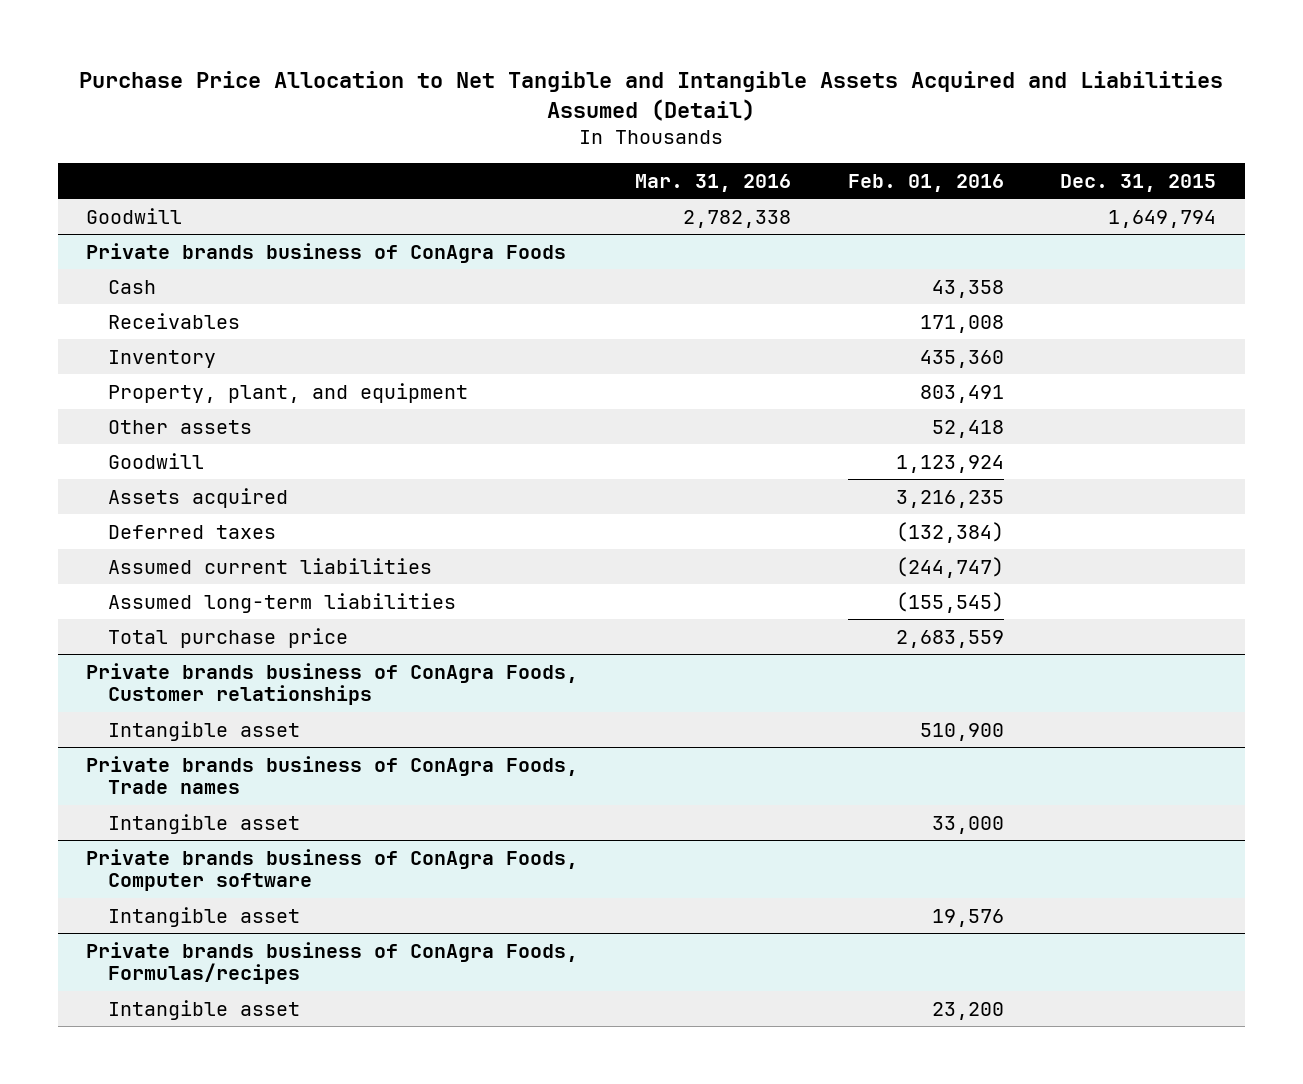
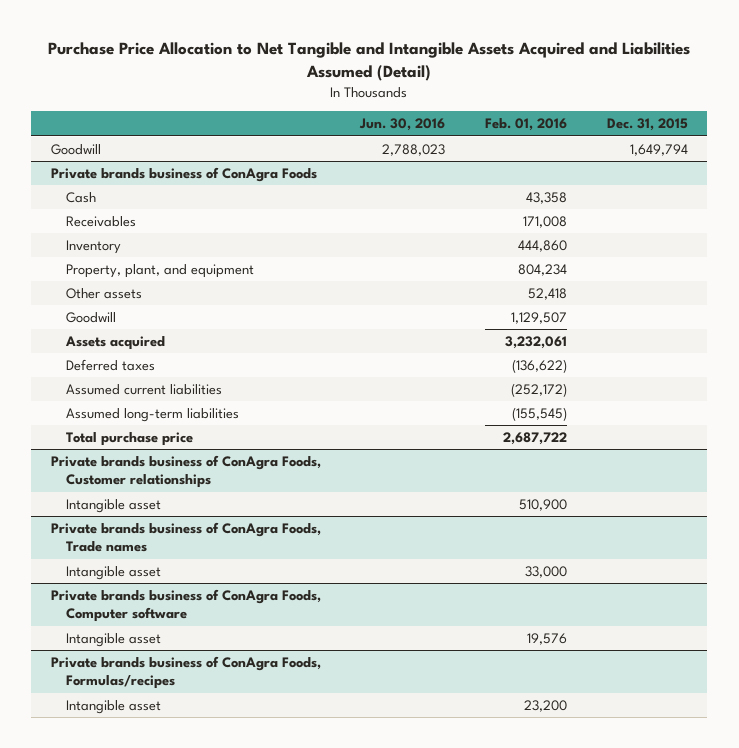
[634,173,791,192] Mar. 31, 2016 -> none
none -> [359,118,446,132] Jun. 30, 2016
[919,349,1004,368] 435,360 -> [518,239,568,252] 444,860
[919,384,1004,403] 803,491 -> [518,263,568,276] 804,234
[895,454,1004,473] 1,123,924 -> [511,311,568,324] 1,129,507
[895,489,1004,508] 3,216,235 -> [505,335,568,349] 3,232,061
[895,521,1004,543] (132,384) -> [512,358,568,373] (136,622)
[895,556,1004,578] (244,747) -> [511,382,568,397] (252,172)
[895,629,1004,648] 2,683,559 -> [503,431,568,445] 2,687,722

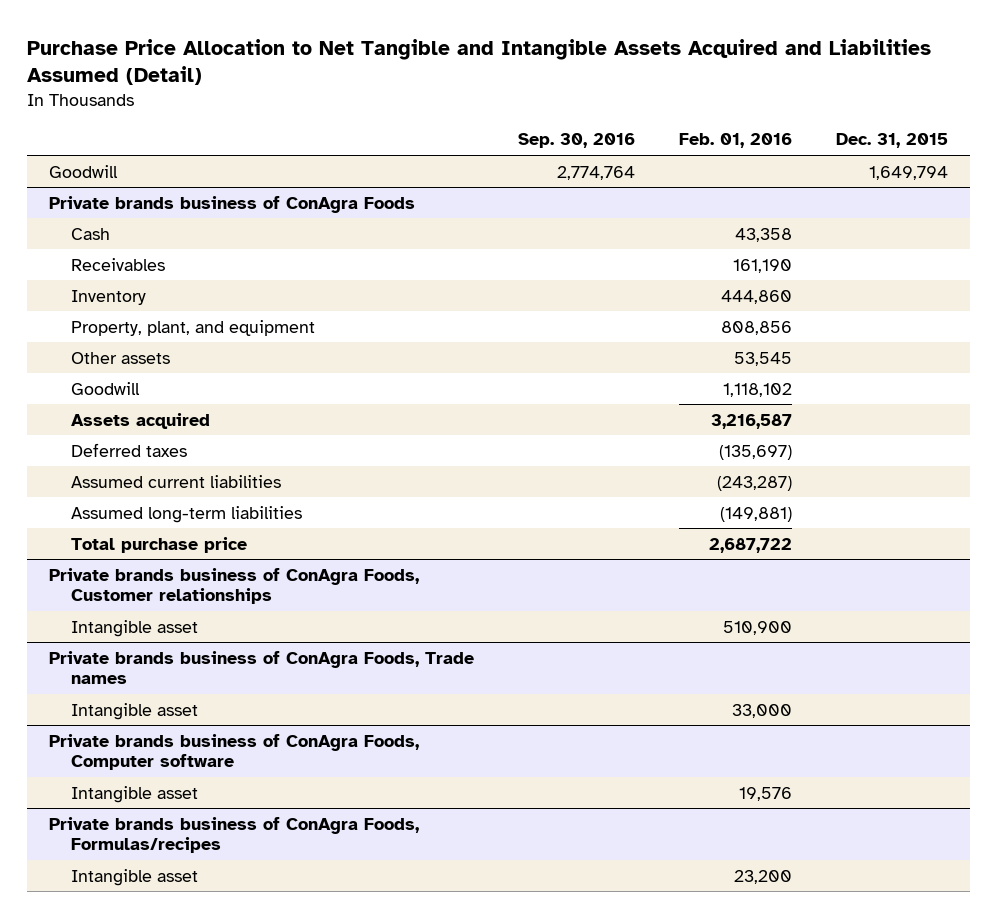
[359,118,446,132] Jun. 30, 2016 -> none
none -> [518,133,636,149] Sep. 30, 2016
[523,215,568,228] 171,008 -> [733,258,793,273] 161,190
[518,263,568,276] 804,234 -> [721,320,793,335] 808,856
[528,287,568,300] 52,418 -> [734,351,793,366] 53,545
[511,311,568,324] 1,129,507 -> [723,382,793,397] 1,118,102
[505,335,568,349] 3,232,061 -> [711,413,793,429] 3,216,587
[512,358,568,373] (136,622) -> [719,444,793,460] (135,697)
[511,382,568,397] (252,172) -> [717,475,793,491] (243,287)
[512,406,568,421] (155,545) -> [720,506,793,522] (149,881)

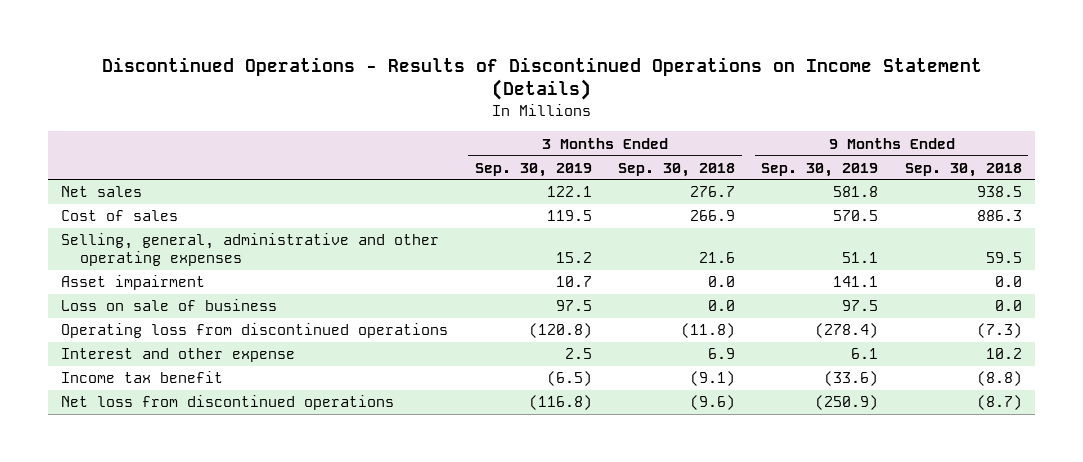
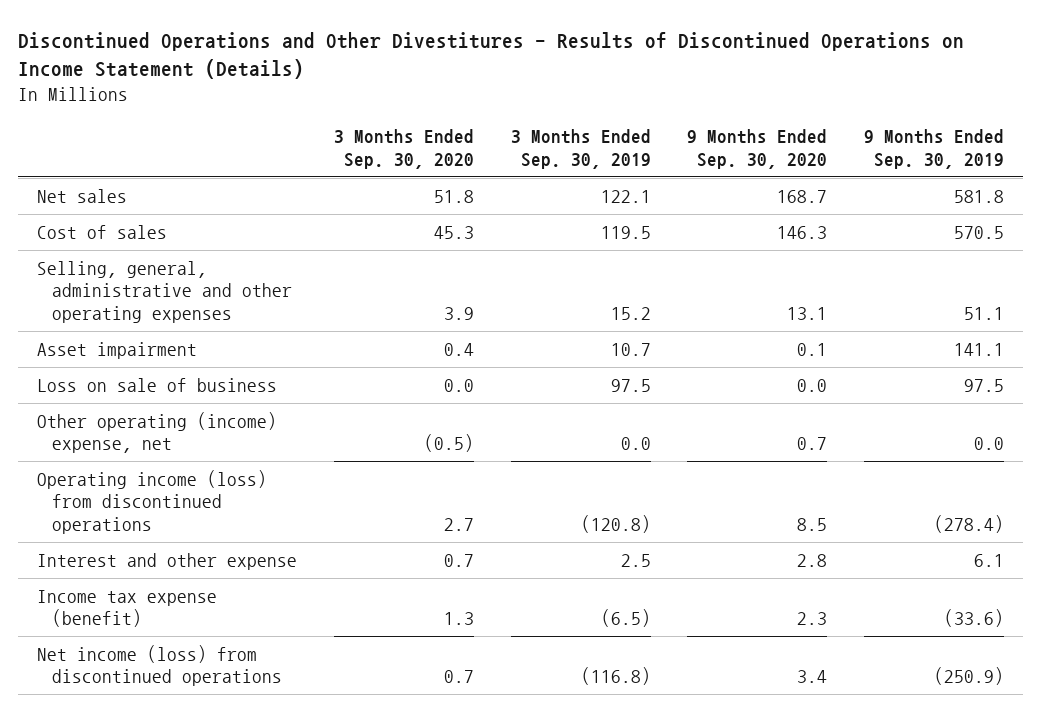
[101,56,982,101] Discontinued Operations - Results of Discontinued Operations on Income Statement (Details) -> [18,31,965,80] Discontinued Operations and Other Divestitures - Results of Discontinued Operations on Income Statement (Details)
[618,162,736,177] Sep. 30, 2018 -> none
[904,162,1022,177] Sep. 30, 2018 -> none
none -> [333,129,474,169] 3 Months Ended Sep. 30, 2020
none -> [687,129,828,169] 9 Months Ended Sep. 30, 2020
none -> [36,411,277,454] Other operating (income) expense, net
[61,323,449,339] Operating loss from discontinued operations -> [36,469,267,534] Operating income (loss) from discontinued operations
[61,371,224,384] Income tax benefit -> [36,589,217,628] Income tax expense (benefit)
[61,395,395,411] Net loss from discontinued operations -> [36,644,283,687] Net income (loss) from discontinued operations

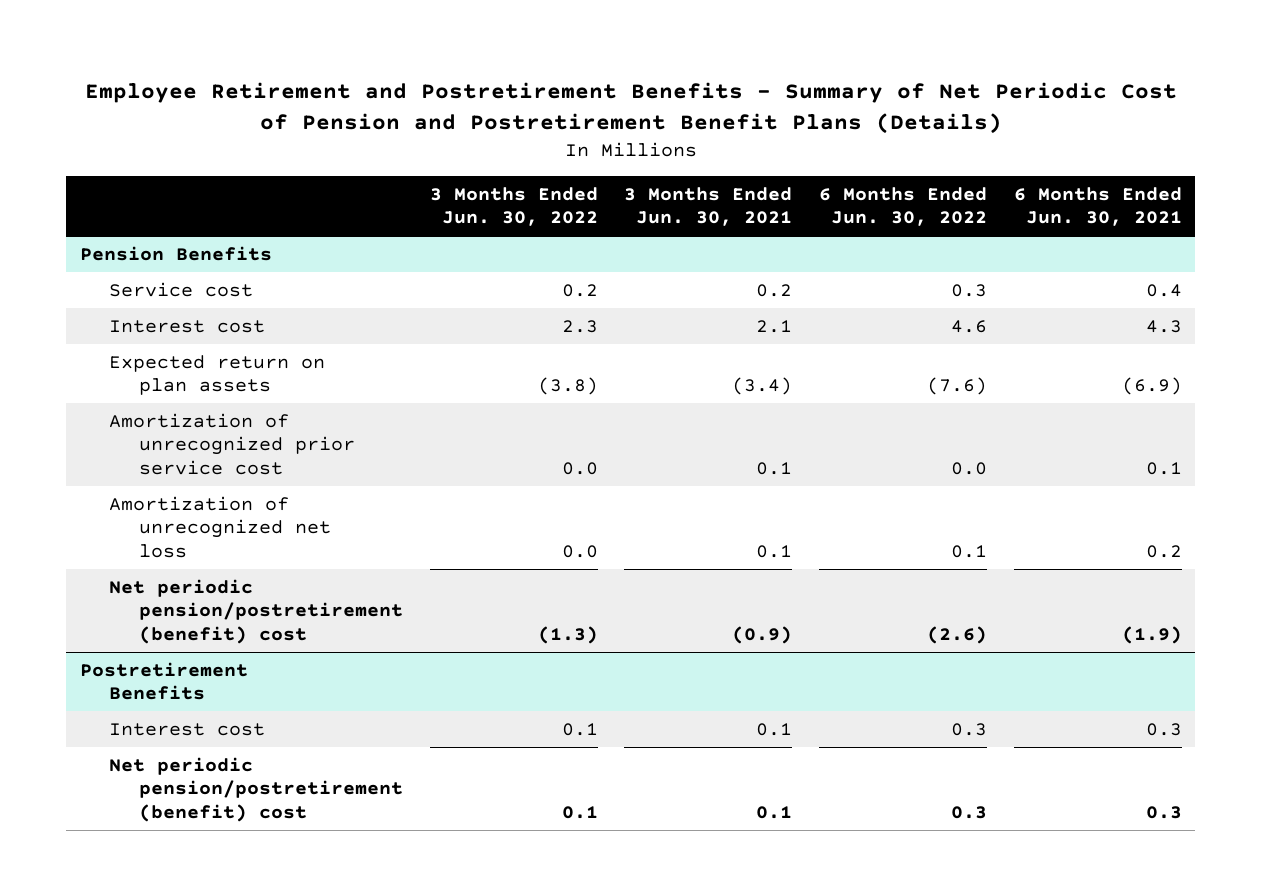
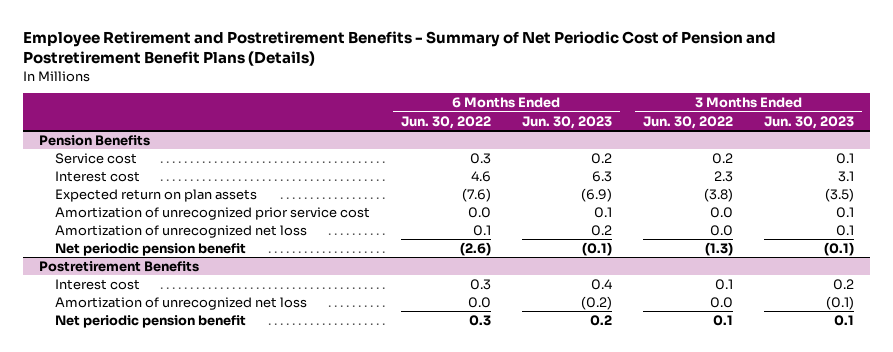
[624,186,793,227] 3 Months Ended Jun. 30, 2021 -> none
[1014,186,1183,227] 6 Months Ended Jun. 30, 2021 -> none
none -> [521,115,612,129] Jun. 30, 2023
none -> [764,115,855,129] Jun. 30, 2023
[109,578,403,644] Net periodic pension/postretirement (benefit) cost -> [54,242,246,256] Net periodic pension benefit
none -> [54,296,307,310] Amortization of unrecognized net loss
[109,756,403,822] Net periodic pension/postretirement (benefit) cost -> [54,314,246,328] Net periodic pension benefit

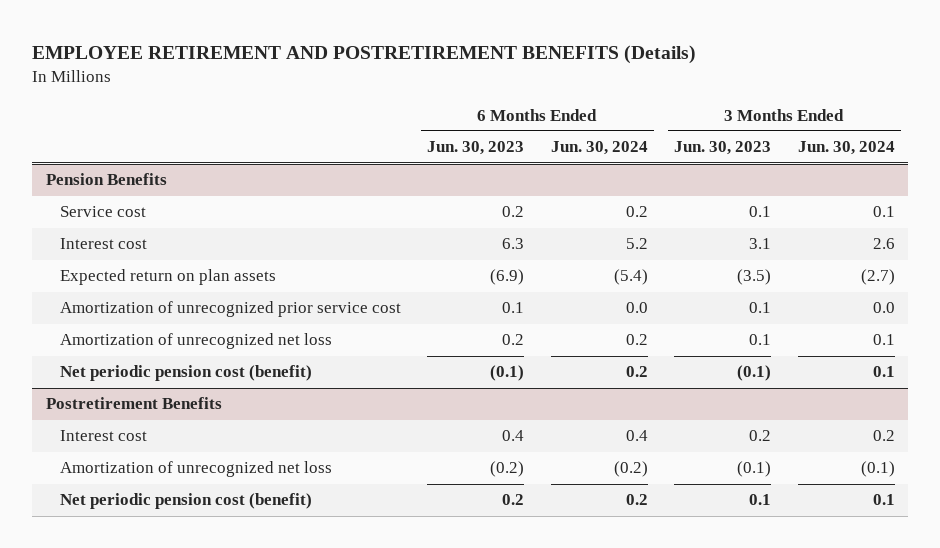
[23,31,777,67] Employee Retirement and Postretirement Benefits - Summary of Net Periodic Cost of Pension and Postretirement Benefit Plans (Details) -> [32,44,697,64] EMPLOYEE RETIREMENT AND POSTRETIREMENT BENEFITS (Details)
[400,115,491,129] Jun. 30, 2022 -> none
[643,115,734,129] Jun. 30, 2022 -> none
none -> [550,141,648,156] Jun. 30, 2024
none -> [797,141,895,156] Jun. 30, 2024
[54,242,246,256] Net periodic pension benefit -> [59,365,312,382] Net periodic pension cost (benefit)
[54,314,246,328] Net periodic pension benefit -> [59,493,312,510] Net periodic pension cost (benefit)

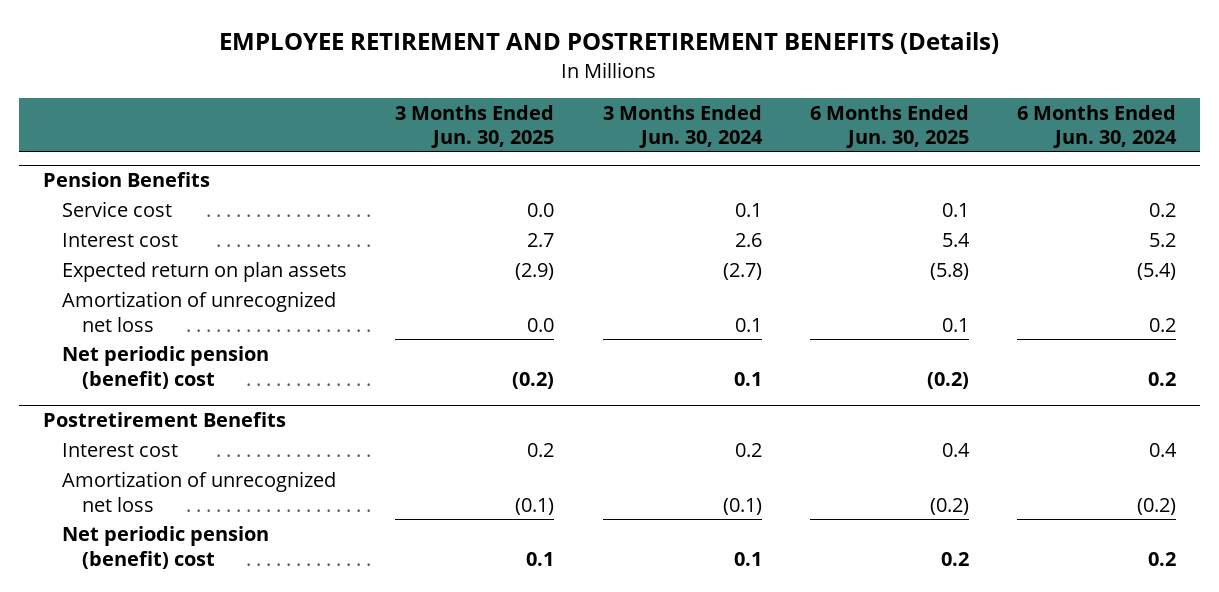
[427,141,525,156] Jun. 30, 2023 -> none
[674,141,772,156] Jun. 30, 2023 -> none
none -> [395,104,555,149] 3 Months Ended Jun. 30, 2025
none -> [809,104,969,149] 6 Months Ended Jun. 30, 2025
[59,301,401,318] Amortization of unrecognized prior service cost -> none
[59,365,312,382] Net periodic pension cost (benefit) -> [62,346,270,389] Net periodic pension (benefit) cost
[59,493,312,510] Net periodic pension cost (benefit) -> [62,526,270,569] Net periodic pension (benefit) cost

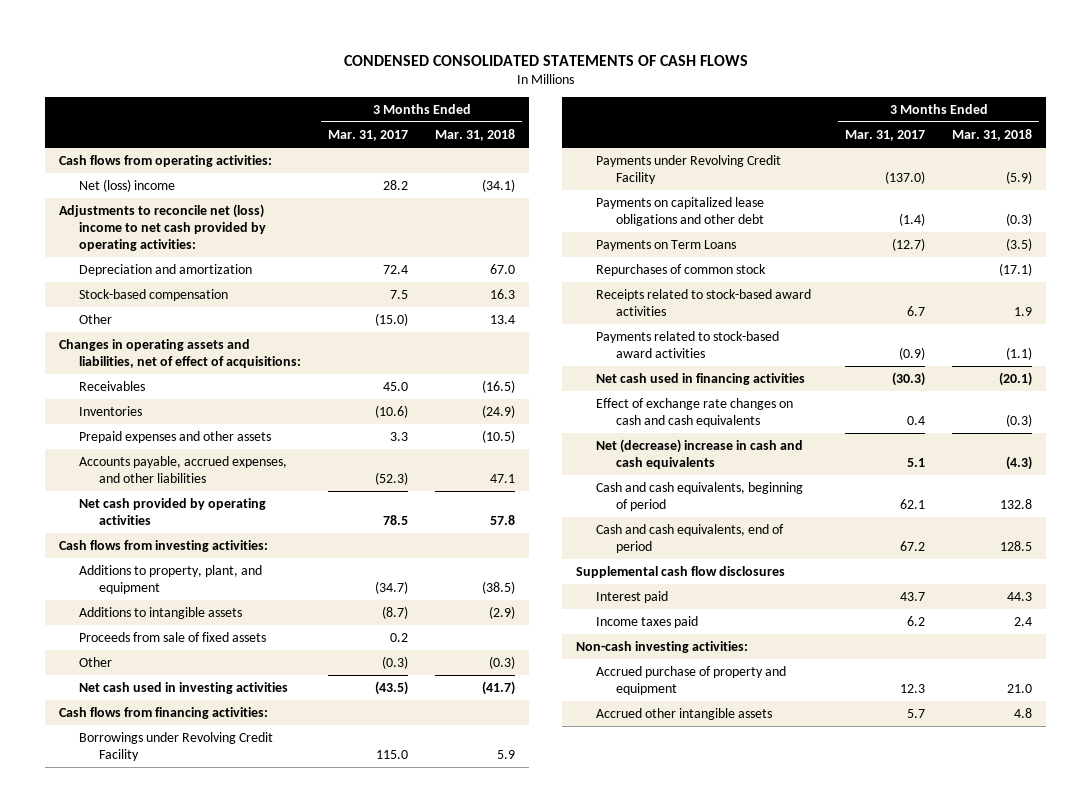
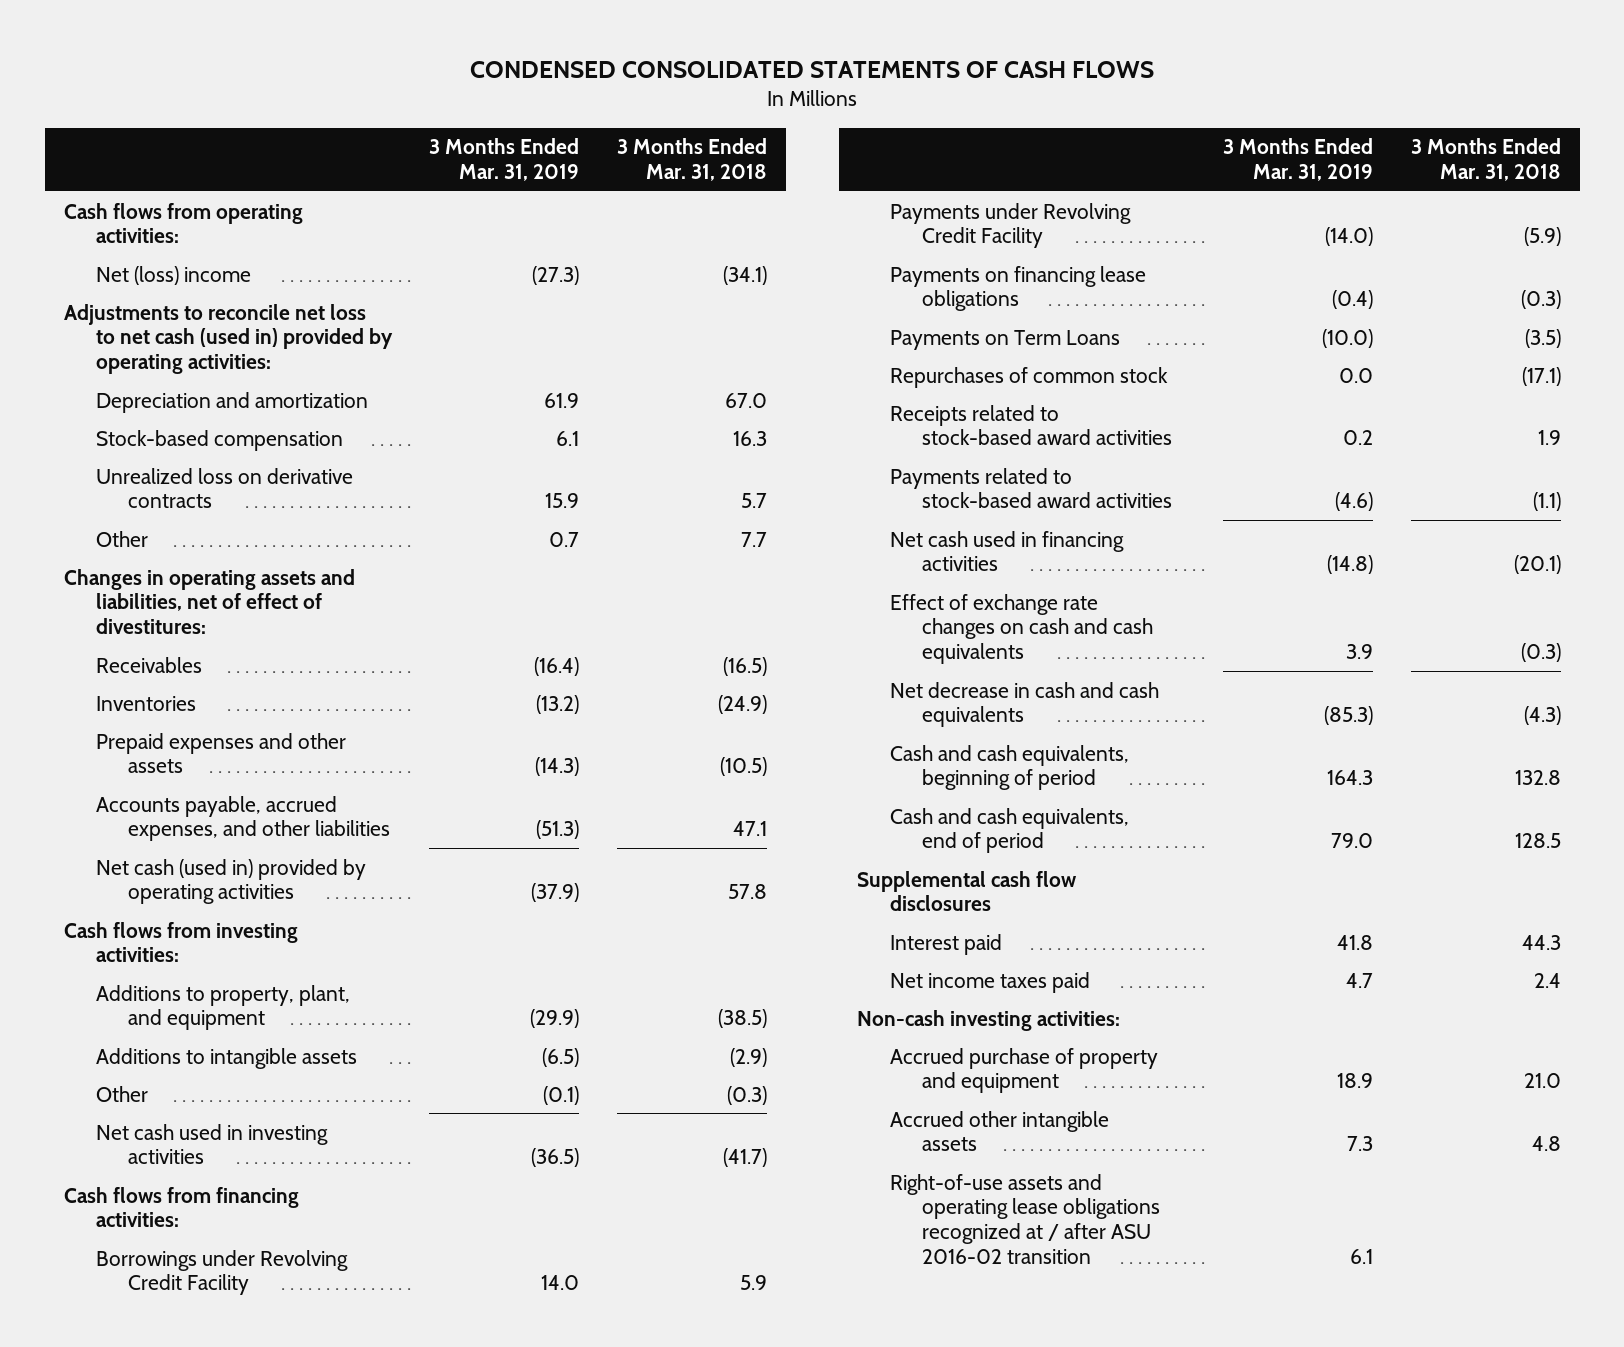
[328,129,409,141] Mar. 31, 2017 -> none
none -> [429,138,580,182] 3 Months Ended Mar. 31, 2019
[58,203,266,252] Adjustments to reconcile net (loss) income to net cash provided by operating activities: -> [63,303,393,375] Adjustments to reconcile net loss to net cash (used in) provided by operating activities:
none -> [95,467,353,509] Unrealized loss on derivative contracts
[490,314,516,324] 13.4 -> [740,531,767,547] 7.7
[58,338,301,368] Changes in operating assets and liabilities, net of effect of acquisitions: -> [63,568,355,635] Changes in operating assets and liabilities, net of effect of divestitures:
[78,497,266,525] Net cash provided by operating activities -> [95,858,366,905] Net cash (used in) provided by operating activities
[78,631,266,642] Proceeds from sale of fixed assets -> none
[595,196,765,226] Payments on capitalized lease obligations and other debt -> none
none -> [889,265,1146,312] Payments on financing lease obligations
[595,438,803,469] Net (decrease) increase in cash and cash equivalents -> [889,681,1159,728] Net decrease in cash and cash equivalents
[595,615,698,628] Income taxes paid -> [889,971,1090,993] Net income taxes paid
none -> [889,1173,1161,1265] Right-of-use assets and operating lease obligations recognized at / after ASU 2016-02 transition

